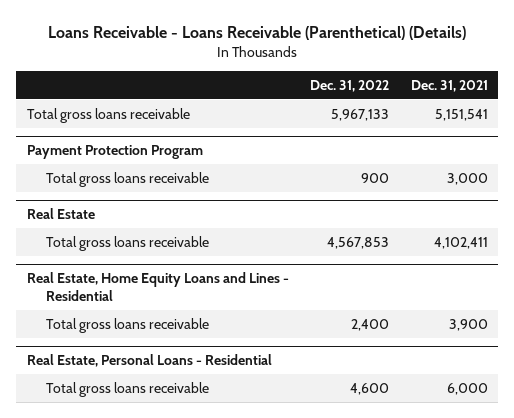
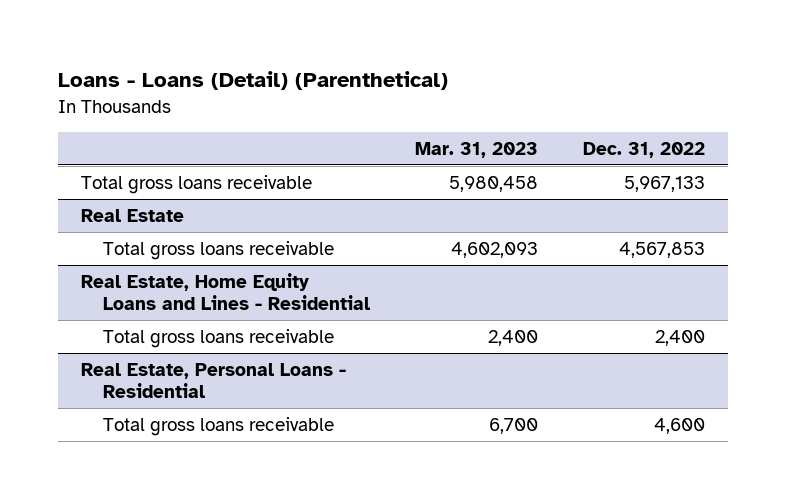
[48,25,467,40] Loans Receivable - Loans Receivable (Parenthetical) (Details) -> [57,71,448,91] Loans - Loans (Detail) (Parenthetical)
[410,79,488,92] Dec. 31, 2021 -> none
none -> [415,141,539,158] Mar. 31, 2023
[26,145,203,160] Payment Protection Program -> none
[46,171,210,187] Total gross loans receivable -> none

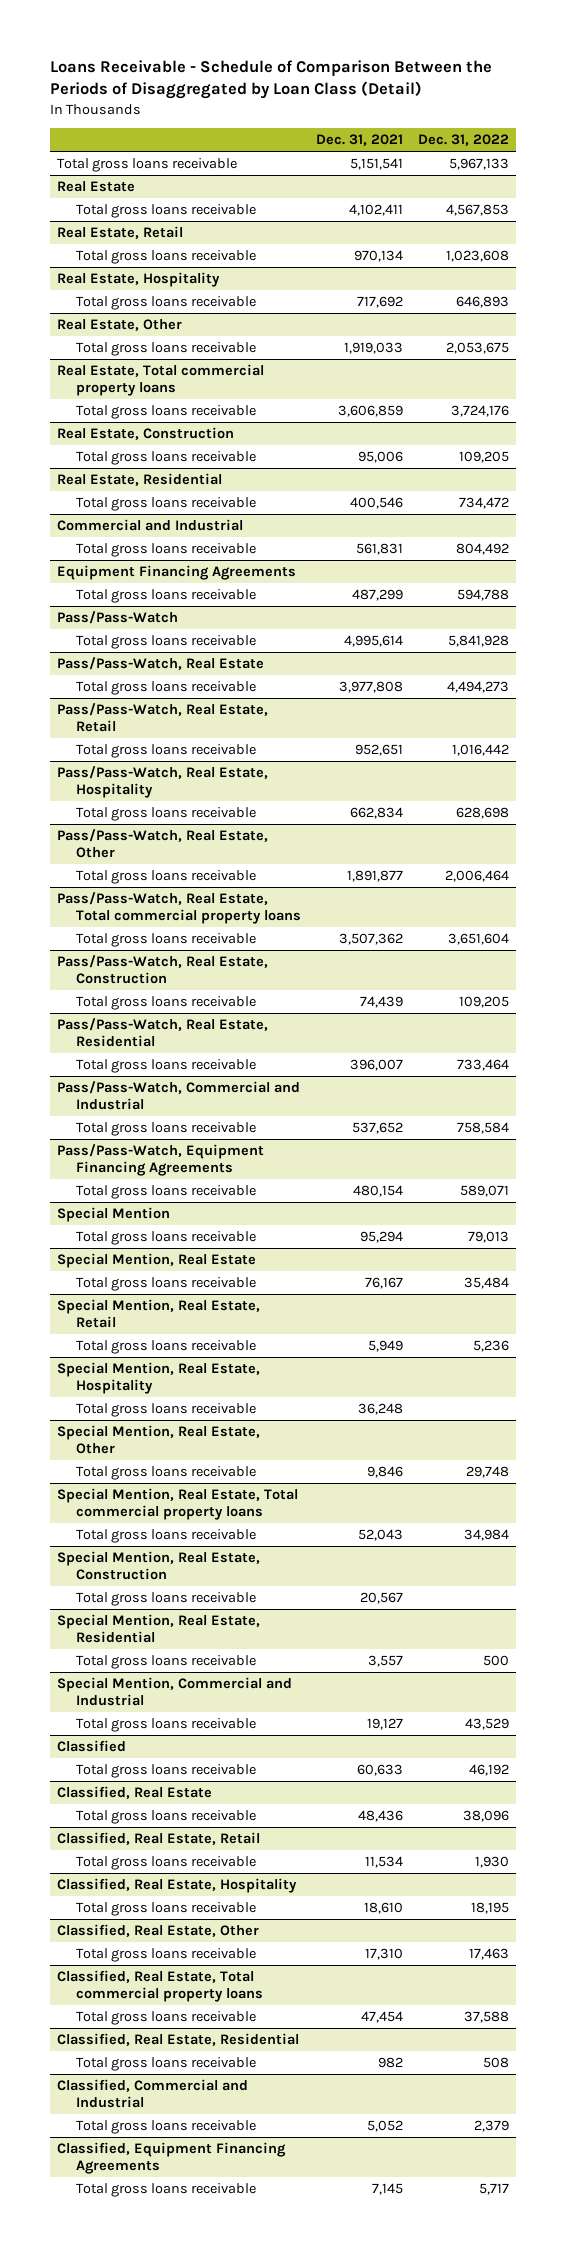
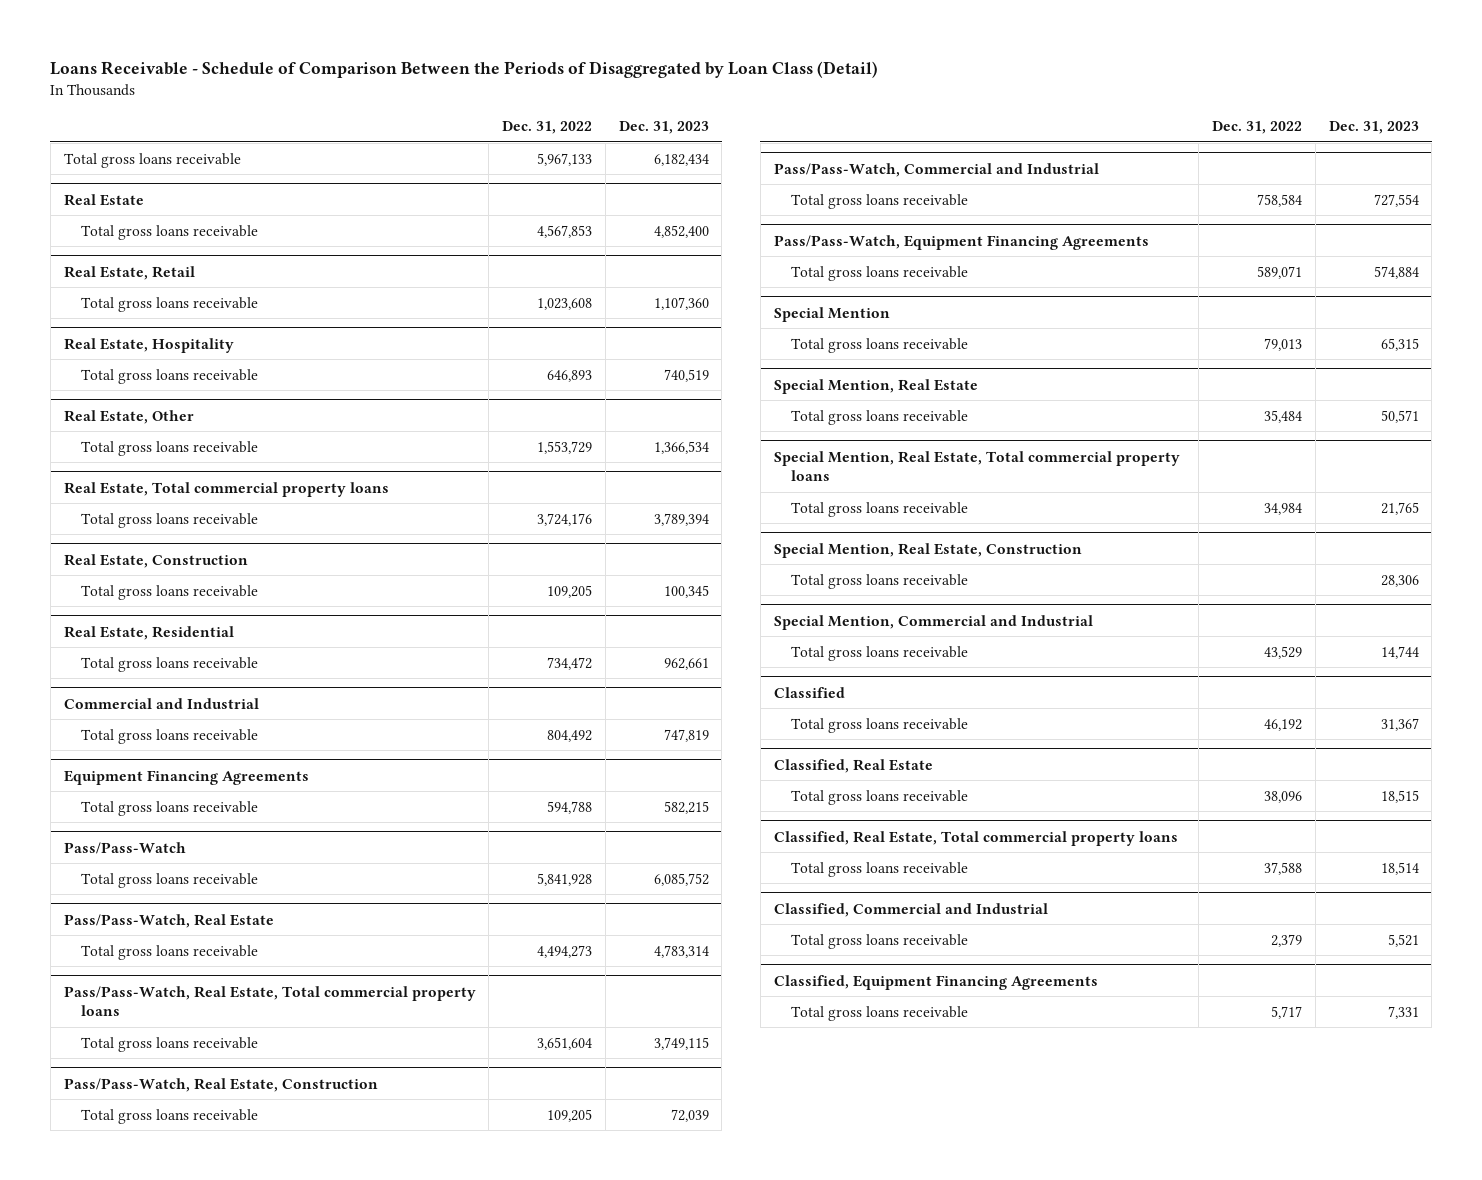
[316,134,404,147] Dec. 31, 2021 -> none
none -> [618,120,709,134] Dec. 31, 2023
[445,342,509,355] 2,053,675 -> [537,440,593,454] 1,553,729
[57,703,269,732] Pass/Pass-Watch, Real Estate, Retail -> none
[76,744,257,759] Total gross loans receivable -> none
[57,766,269,798] Pass/Pass-Watch, Real Estate, Hospitality -> none
[76,807,257,822] Total gross loans receivable -> none
[57,829,269,858] Pass/Pass-Watch, Real Estate, Other -> none
[76,870,257,885] Total gross loans receivable -> none
[57,1018,269,1047] Pass/Pass-Watch, Real Estate, Residential -> none
[76,1059,257,1074] Total gross loans receivable -> none
[57,1299,261,1328] Special Mention, Real Estate, Retail -> none
[76,1340,257,1355] Total gross loans receivable -> none
[57,1362,261,1394] Special Mention, Real Estate, Hospitality -> none
[76,1403,257,1418] Total gross loans receivable -> none
[57,1425,261,1454] Special Mention, Real Estate, Other -> none
[76,1466,257,1481] Total gross loans receivable -> none
[57,1614,261,1643] Special Mention, Real Estate, Residential -> none
[76,1655,257,1670] Total gross loans receivable -> none
[57,1832,261,1846] Classified, Real Estate, Retail -> none
[76,1856,257,1871] Total gross loans receivable -> none
[57,1878,298,1894] Classified, Real Estate, Hospitality -> none
[76,1902,257,1917] Total gross loans receivable -> none
[57,1924,260,1938] Classified, Real Estate, Other -> none
[76,1948,257,1963] Total gross loans receivable -> none
[57,2033,300,2047] Classified, Real Estate, Residential -> none
[76,2057,257,2072] Total gross loans receivable -> none

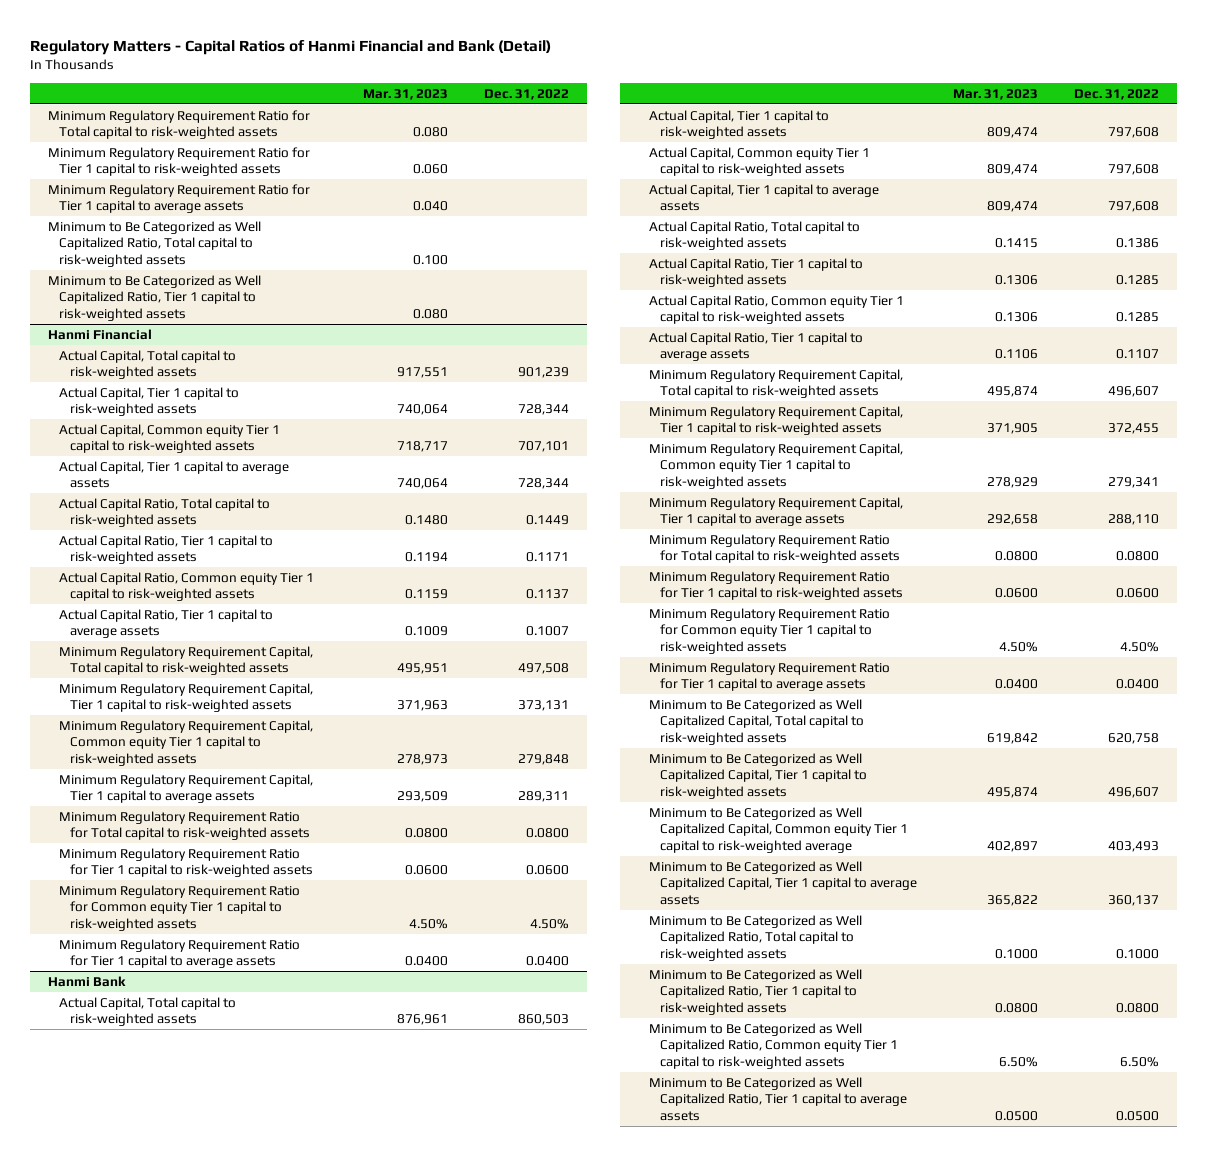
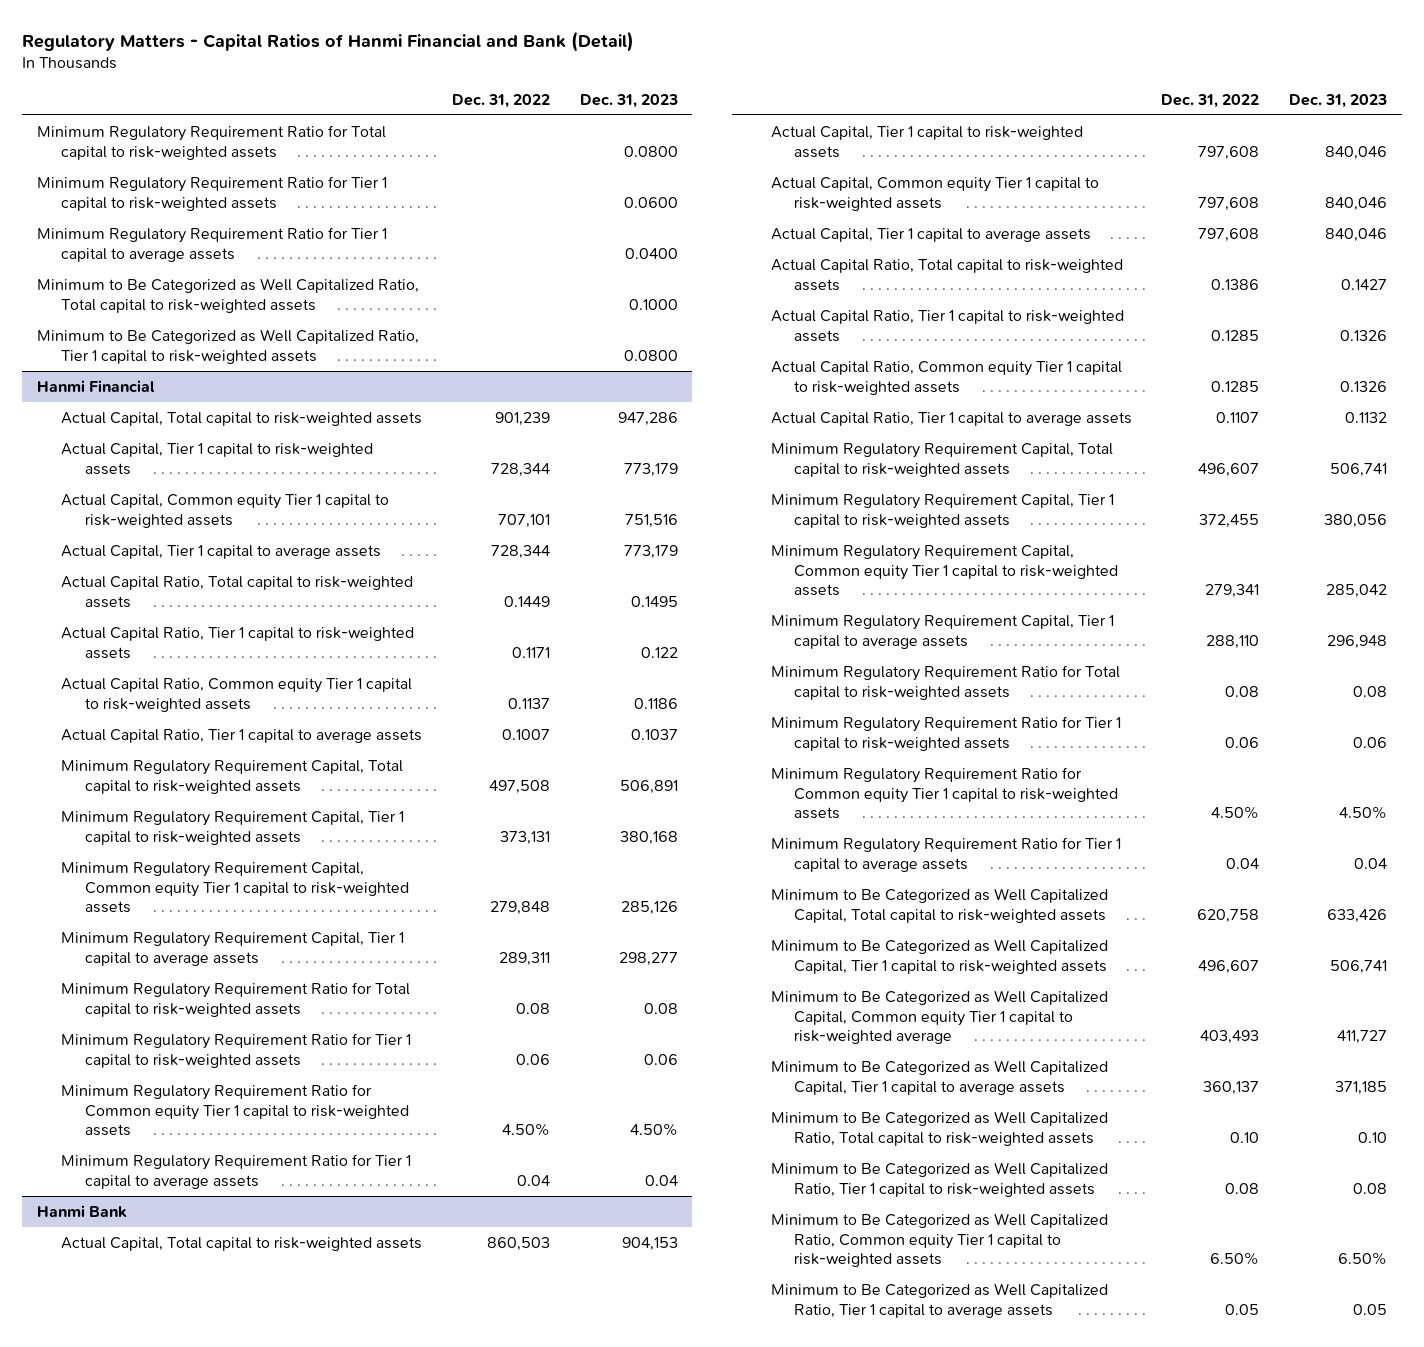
[362,88,448,100] Mar. 31, 2023 -> none
none -> [579,93,678,108] Dec. 31, 2023
[525,828,569,839] 0.0800 -> [515,1002,550,1014] 0.08
[525,865,569,876] 0.0600 -> [515,1053,550,1065] 0.06
[525,956,569,967] 0.0400 -> [516,1174,550,1186] 0.04
[1115,551,1159,562] 0.0800 -> [1225,685,1260,697] 0.08
[1115,588,1159,599] 0.0600 -> [1225,736,1260,748] 0.06
[1115,679,1159,690] 0.0400 -> [1226,857,1260,869] 0.04
[1115,948,1159,959] 0.1000 -> [1230,1131,1260,1143] 0.10
[1115,1002,1159,1013] 0.0800 -> [1225,1182,1260,1194] 0.08
[1115,1110,1159,1121] 0.0500 -> [1225,1303,1260,1315] 0.05

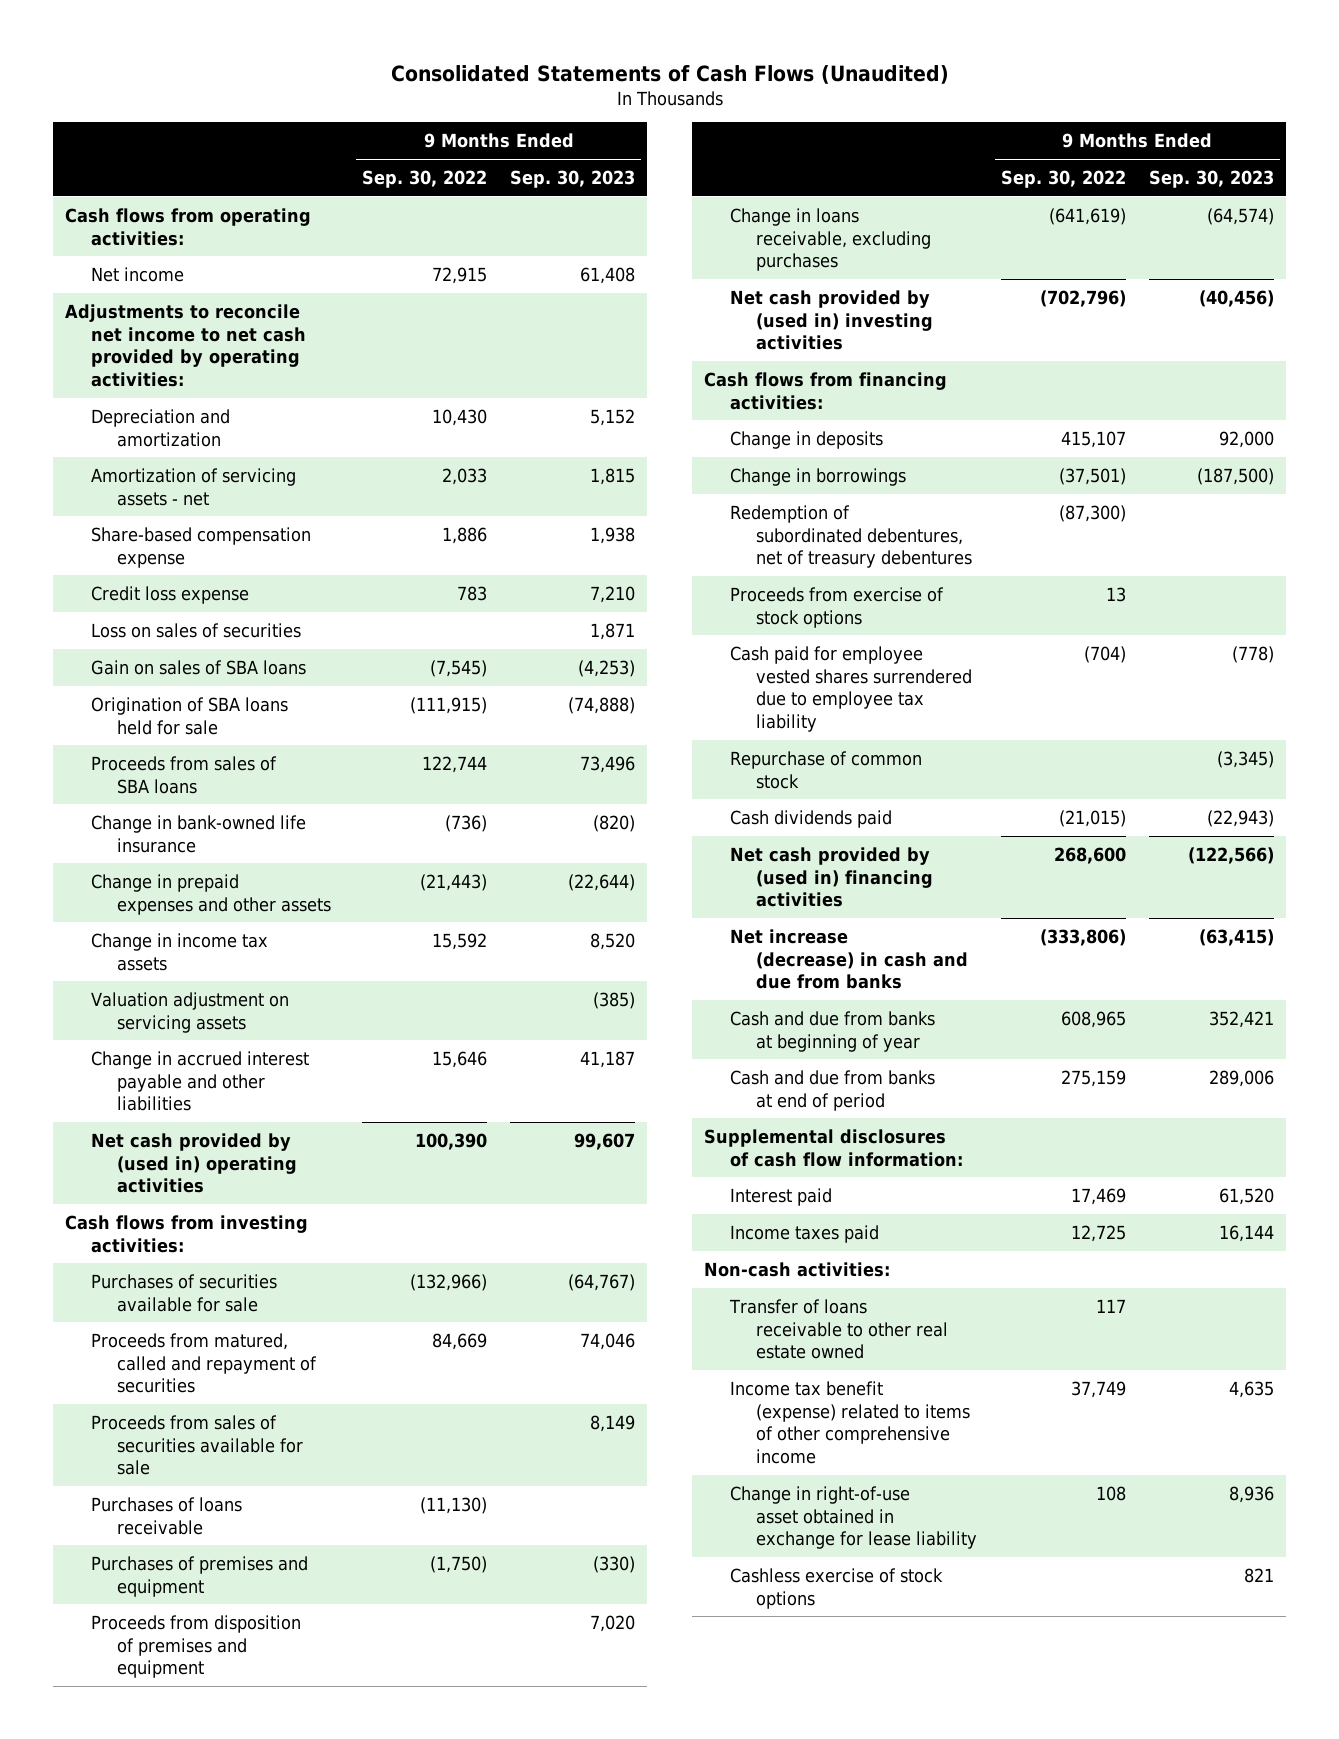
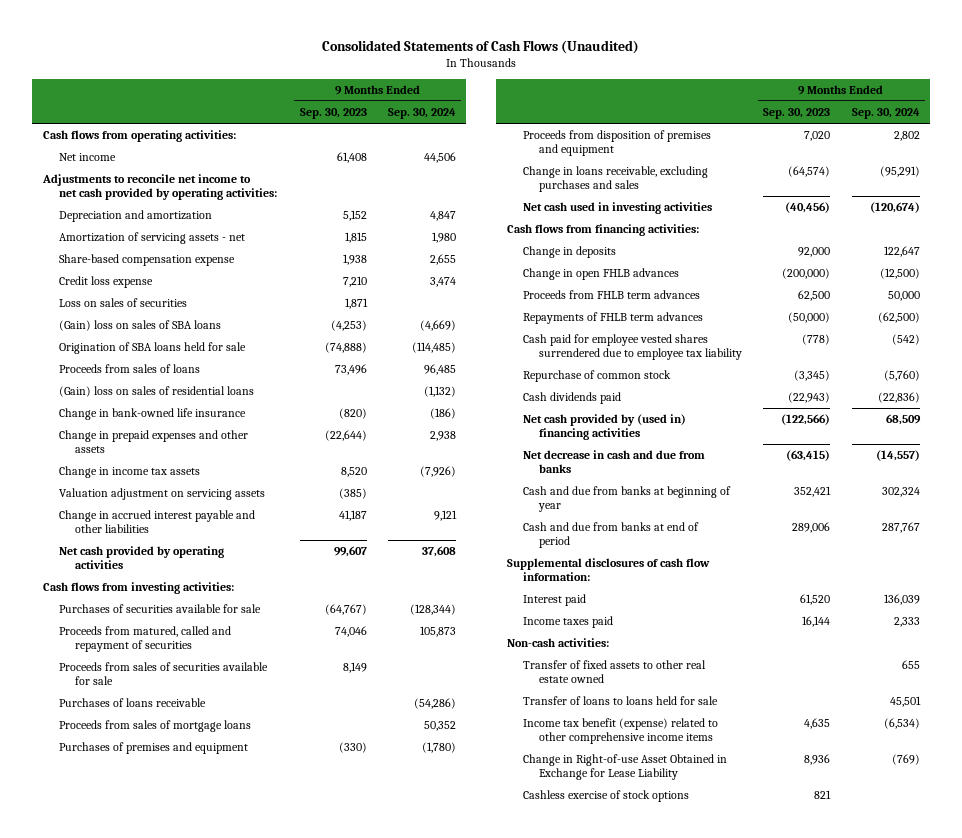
[361,169,487,188] Sep. 30, 2022 -> none
none -> [387,108,456,120] Sep. 30, 2024
[90,659,306,675] Gain on sales of SBA loans -> [59,320,222,332] (Gain) loss on sales of SBA loans
[90,755,277,794] Proceeds from sales of SBA loans -> [59,364,201,374] Proceeds from sales of loans
none -> [59,386,255,398] (Gain) loss on sales of residential loans
[90,1132,298,1194] Net cash provided by (used in) operating activities -> [59,546,225,570] Net cash provided by operating activities
none -> [59,720,252,733] Proceeds from sales of mortgage loans
[729,207,931,272] Change in loans receivable, excluding purchases -> [522,166,708,193] Change in loans receivable, excluding purchases and sales
[729,289,933,351] Net cash provided by (used in) investing activities -> [522,202,712,215] Net cash used in investing activities
[729,467,906,486] Change in borrowings -> none
[729,504,972,569] Redemption of subordinated debentures, net of treasury debentures -> none
[729,586,944,628] Proceeds from exercise of stock options -> none
none -> [522,268,679,281] Change in open FHLB advances
none -> [522,290,700,300] Proceeds from FHLB term advances
none -> [522,312,703,325] Repayments of FHLB term advances
[729,928,968,990] Net increase (decrease) in cash and due from banks -> [522,450,705,474] Net decrease in cash and due from banks
[728,1298,948,1360] Transfer of loans receivable to other real estate owned -> [522,660,706,684] Transfer of fixed assets to other real estate owned
none -> [522,696,718,706] Transfer of loans to loans held for sale
[729,1380,970,1464] Income tax benefit (expense) related to items of other comprehensive income -> [522,718,718,745] Income tax benefit (expense) related to other comprehensive income items
[729,1485,977,1550] Change in right-of-use asset obtained in exchange for lease liability -> [522,754,727,781] Change in Right-of-use Asset Obtained in Exchange for Lease Liability

